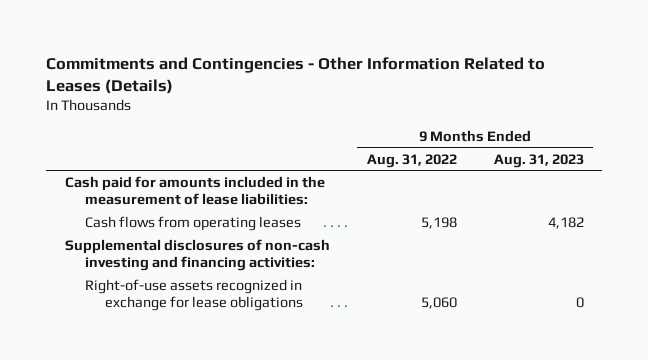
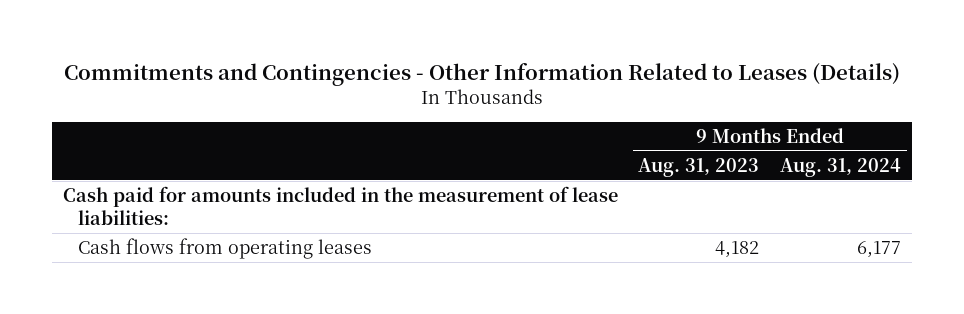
[366,153,457,168] Aug. 31, 2022 -> none
none -> [780,157,902,177] Aug. 31, 2024
[64,239,330,271] Supplemental disclosures of non-cash investing and financing activities: -> none
[84,279,303,311] Right-of-use assets recognized in exchange for lease obligations -> none

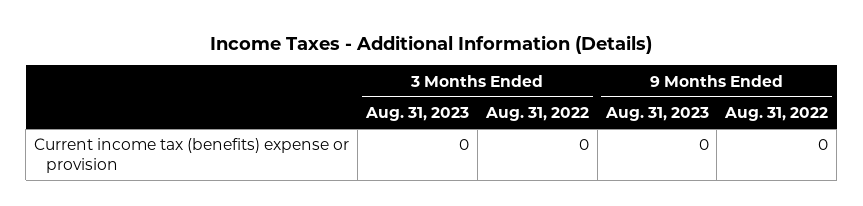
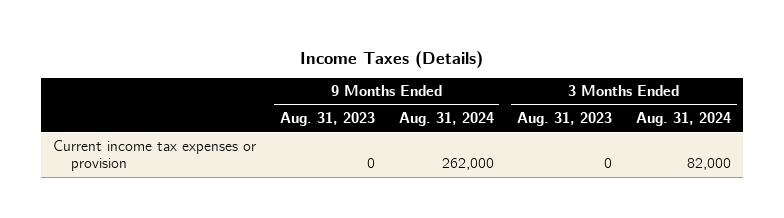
[210,34,653,54] Income Taxes - Additional Information (Details) -> [300,50,484,68] Income Taxes (Details)
[484,106,589,121] Aug. 31, 2022 -> none
[724,106,829,121] Aug. 31, 2022 -> none
none -> [398,112,494,127] Aug. 31, 2024
none -> [635,112,731,127] Aug. 31, 2024
[34,138,350,173] Current income tax (benefits) expense or provision -> [53,140,257,172] Current income tax expenses or provision

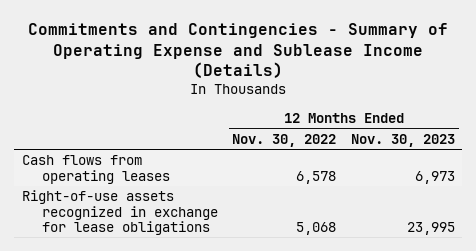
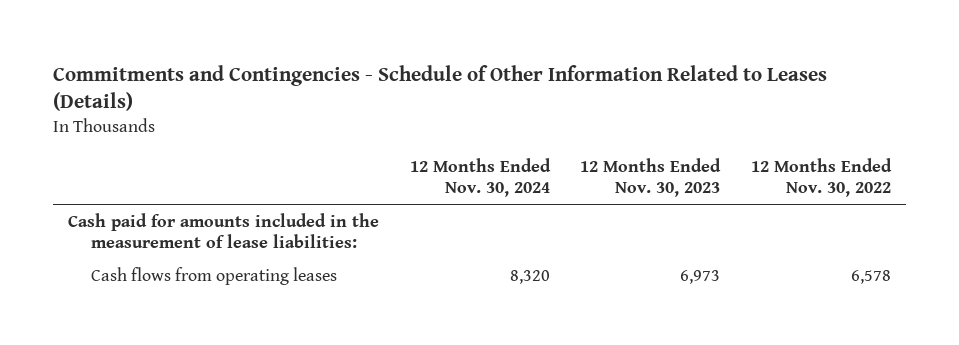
[28,22,449,79] Commitments and Contingencies - Summary of Operating Expense and Sublease Income (Details) -> [53,64,828,112] Commitments and Contingencies - Schedule of Other Information Related to Leases (Details)
none -> [409,158,551,198] 12 Months Ended Nov. 30, 2024
none -> [68,213,380,249] Cash paid for amounts included in the measurement of lease liabilities:
[21,190,218,236] Right-of-use assets recognized in exchange for lease obligations -> none

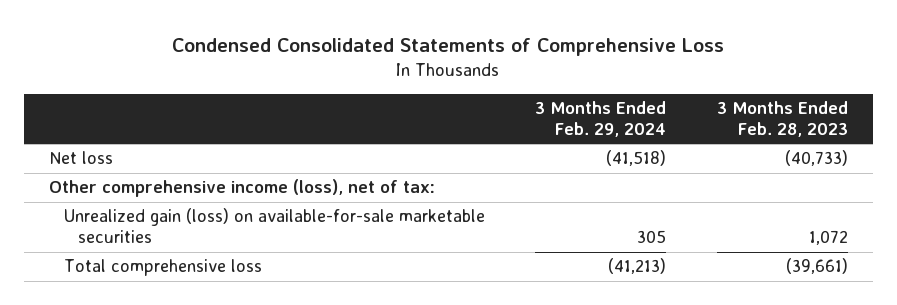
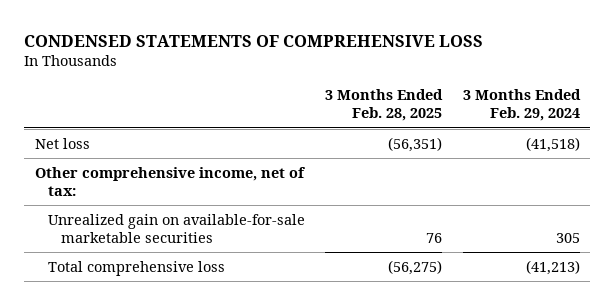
[172,37,725,56] Condensed Consolidated Statements of Comprehensive Loss -> [24,34,484,47] CONDENSED STATEMENTS OF COMPREHENSIVE LOSS
[716,101,848,137] 3 Months Ended Feb. 28, 2023 -> none
none -> [325,89,444,122] 3 Months Ended Feb. 28, 2025
[49,179,436,198] Other comprehensive income (loss), net of tax: -> [34,166,305,196] Other comprehensive income, net of tax:
[63,208,485,244] Unrealized gain (loss) on available-for-sale marketable securities -> [47,213,305,243] Unrealized gain on available-for-sale marketable securities

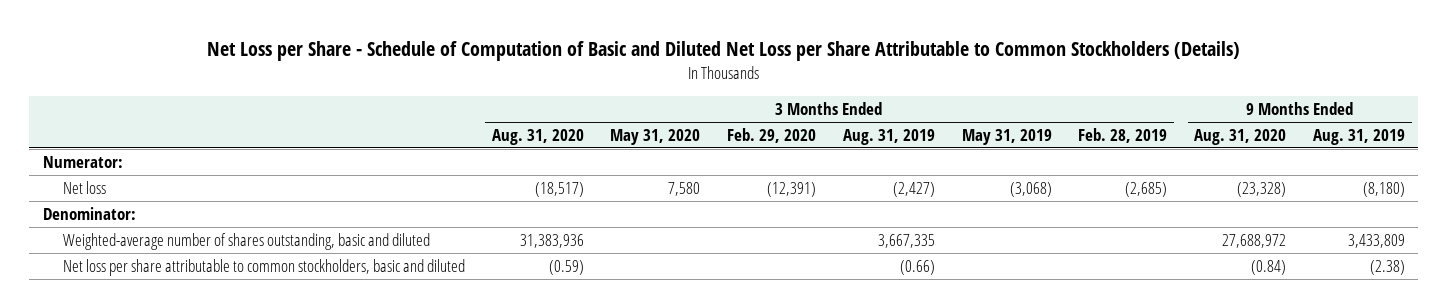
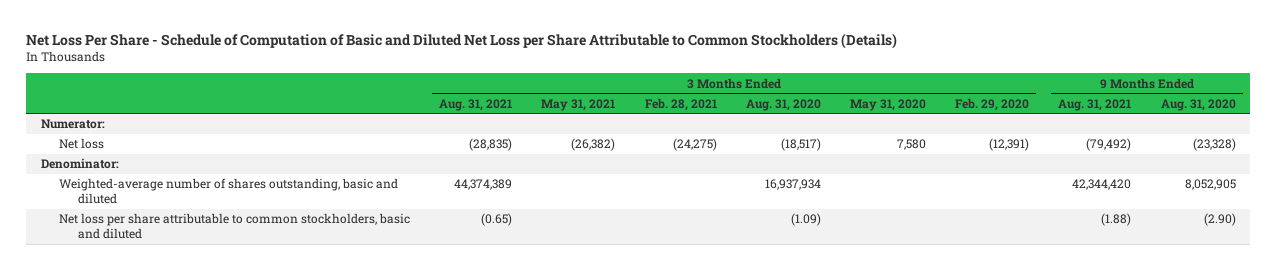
[206,41,1240,62] Net Loss per Share - Schedule of Computation of Basic and Diluted Net Loss per Share Attributable to Common Stockholders (Details) -> [26,32,898,49] Net Loss Per Share - Schedule of Computation of Basic and Diluted Net Loss per Share Attributable to Common Stockholders (Details)
[842,129,935,146] Aug. 31, 2019 -> none
[961,129,1052,146] May 31, 2019 -> none
[1078,128,1168,144] Feb. 28, 2019 -> none
[1313,129,1406,146] Aug. 31, 2019 -> none
none -> [439,98,513,111] Aug. 31, 2021
none -> [541,98,616,111] May 31, 2021
none -> [644,97,717,111] Feb. 28, 2021
none -> [1058,98,1132,111] Aug. 31, 2021
[519,233,584,248] 31,383,936 -> [764,179,821,191] 16,937,934
[1222,233,1287,248] 27,688,972 -> [1184,179,1236,191] 8,052,905
[548,259,584,275] (0.59) -> [790,213,821,227] (1.09)
[1251,259,1287,275] (0.84) -> [1203,213,1236,227] (2.90)

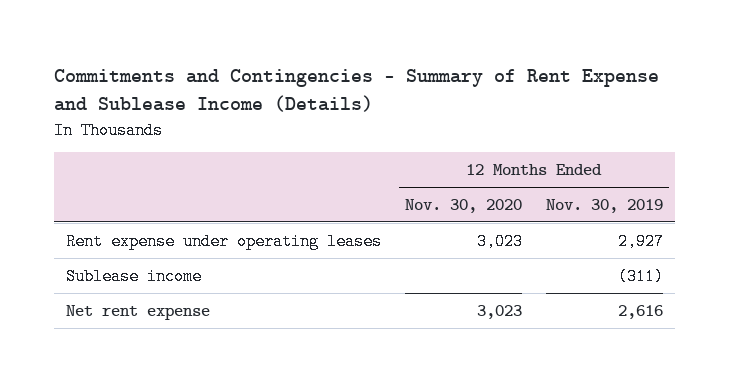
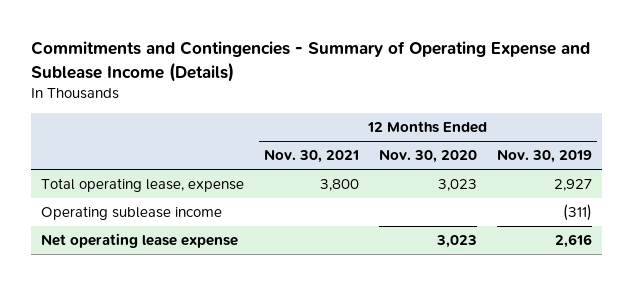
[54,69,660,113] Commitments and Contingencies - Summary of Rent Expense and Sublease Income (Details) -> [31,41,591,82] Commitments and Contingencies - Summary of Operating Expense and Sublease Income (Details)
none -> [263,150,359,164] Nov. 30, 2021
[66,232,383,250] Rent expense under operating leases -> [41,178,245,193] Total operating lease, expense
[66,267,203,285] Sublease income -> [41,206,223,221] Operating sublease income
[66,304,211,320] Net rent expense -> [41,233,239,249] Net operating lease expense

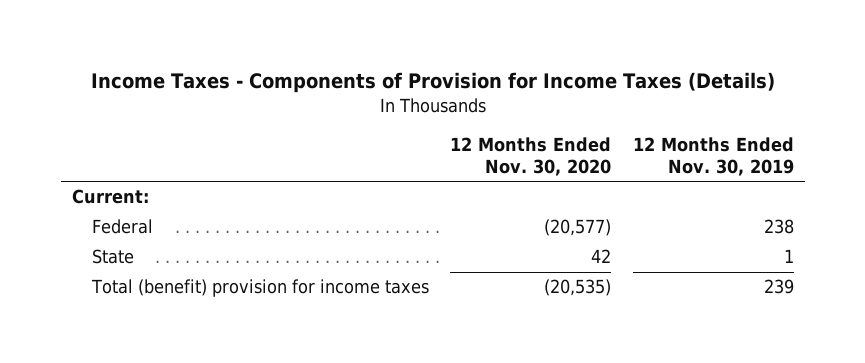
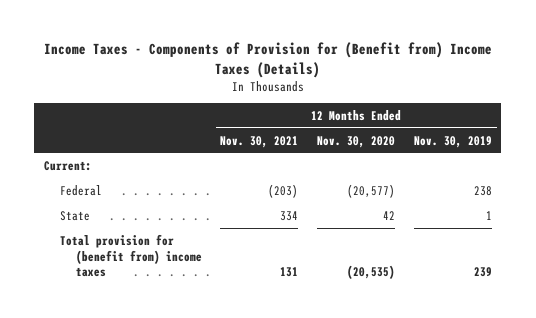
[90,72,775,94] Income Taxes - Components of Provision for Income Taxes (Details) -> [43,41,492,78] Income Taxes - Components of Provision for (Benefit from) Income Taxes (Details)
none -> [220,135,299,148] Nov. 30, 2021
[91,279,430,298] Total (benefit) provision for income taxes -> [59,233,202,278] Total provision for (benefit from) income taxes

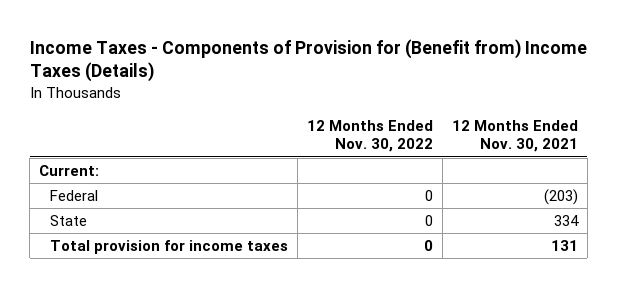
[317,135,396,148] Nov. 30, 2020 -> none
[414,135,493,148] Nov. 30, 2019 -> none
none -> [307,120,434,153] 12 Months Ended Nov. 30, 2022
[59,233,202,278] Total provision for (benefit from) income taxes -> [50,240,289,255] Total provision for income taxes

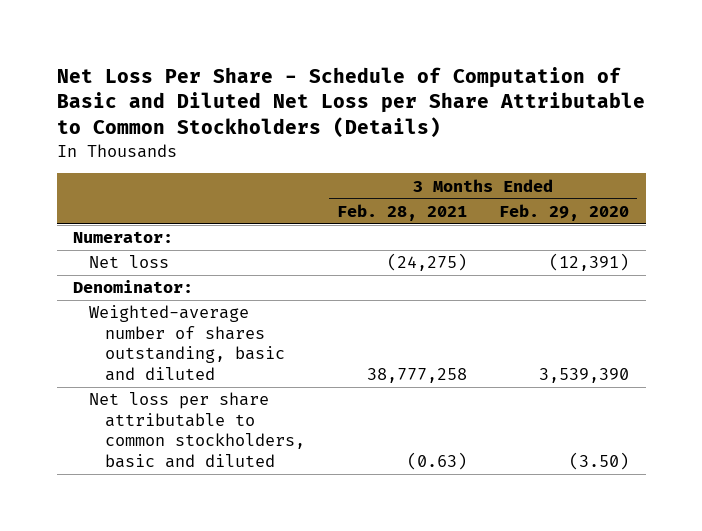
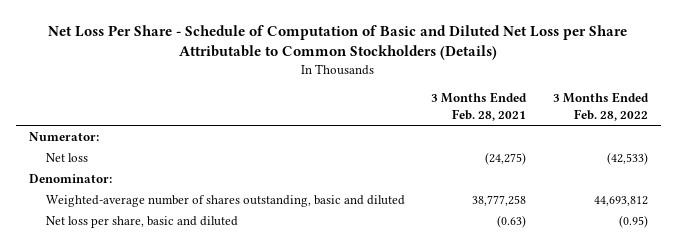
[499,203,630,221] Feb. 29, 2020 -> none
none -> [552,92,649,121] 3 Months Ended Feb. 28, 2022
[88,392,305,468] Net loss per share attributable to common stockholders, basic and diluted -> [46,215,239,228] Net loss per share, basic and diluted

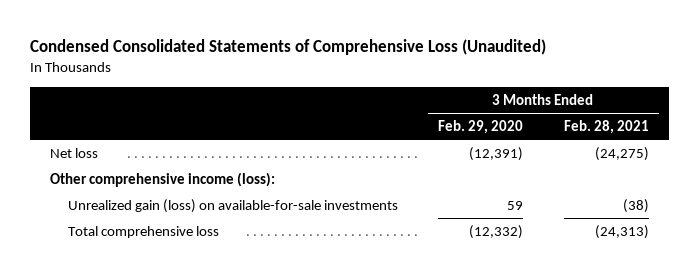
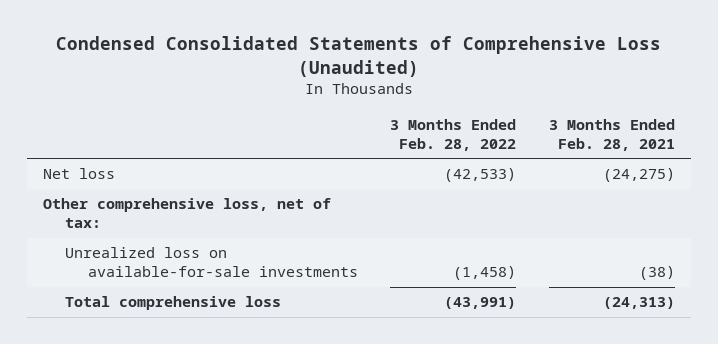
[438,119,524,134] Feb. 29, 2020 -> none
none -> [390,118,517,151] 3 Months Ended Feb. 28, 2022
[49,171,275,187] Other comprehensive income (loss): -> [43,198,332,229] Other comprehensive loss, net of tax:
[67,198,398,213] Unrealized gain (loss) on available-for-sale investments -> [65,247,358,278] Unrealized loss on available-for-sale investments

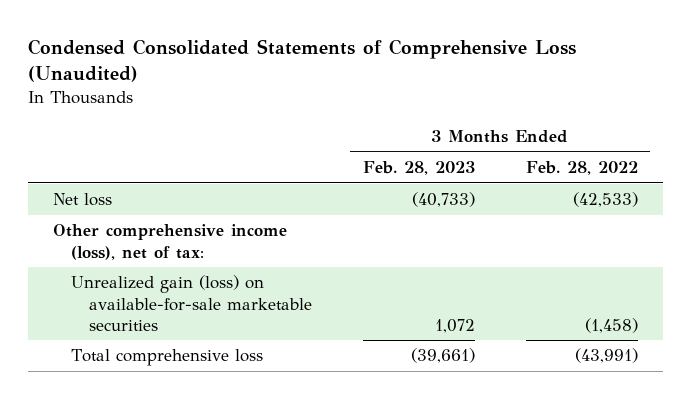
[548,118,675,151] 3 Months Ended Feb. 28, 2021 -> none
none -> [362,161,475,176] Feb. 28, 2023
[43,198,332,229] Other comprehensive loss, net of tax: -> [53,224,288,260] Other comprehensive income (loss), net of tax:
[65,247,358,278] Unrealized loss on available-for-sale investments -> [70,275,312,331] Unrealized gain (loss) on available-for-sale marketable securities

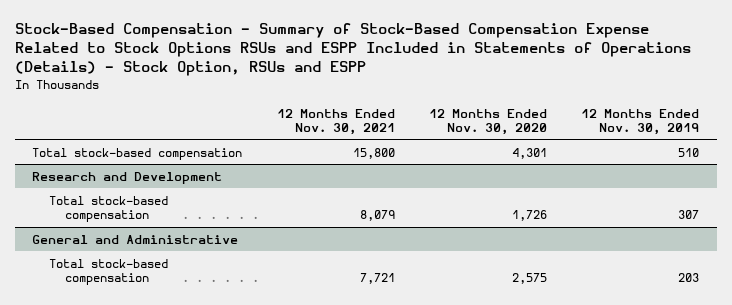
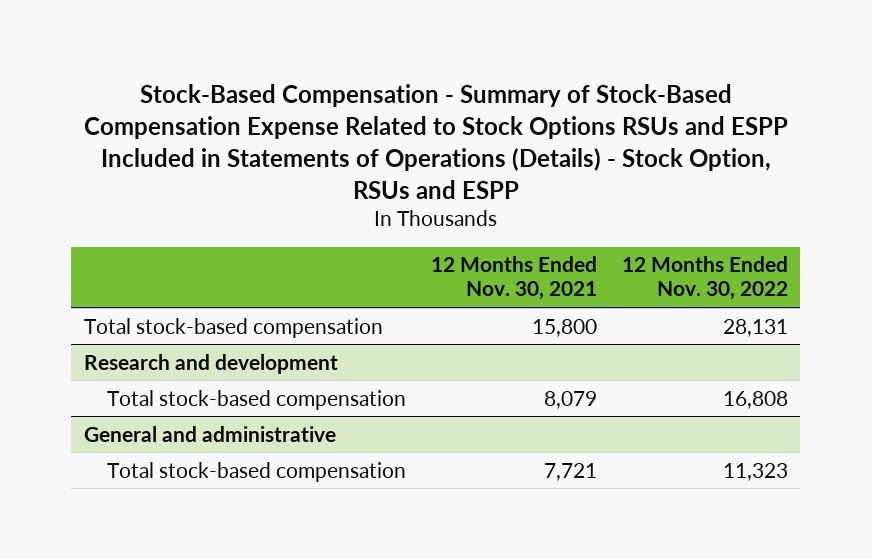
[429,108,548,135] 12 Months Ended Nov. 30, 2020 -> none
[581,108,700,135] 12 Months Ended Nov. 30, 2019 -> none
none -> [621,256,788,301] 12 Months Ended Nov. 30, 2022
[32,171,223,184] Research and Development -> [83,353,338,374] Research and development
[32,234,239,244] General and Administrative -> [83,425,336,442] General and administrative

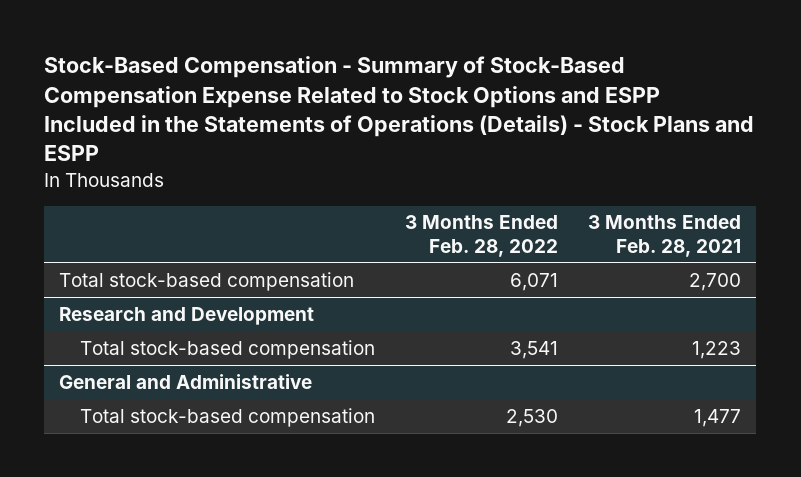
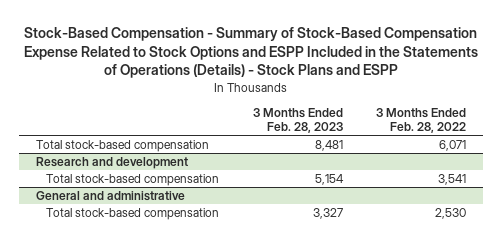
[588,215,742,257] 3 Months Ended Feb. 28, 2021 -> none
none -> [252,107,343,133] 3 Months Ended Feb. 28, 2023
[59,306,315,325] Research and Development -> [35,157,188,170] Research and development
[59,373,313,389] General and Administrative -> [35,191,185,202] General and administrative

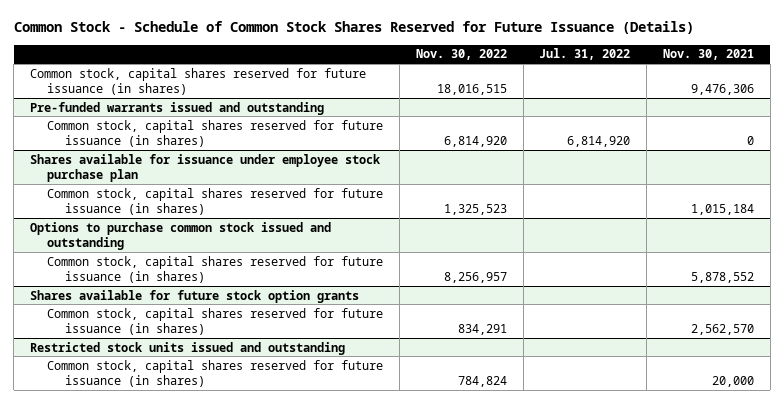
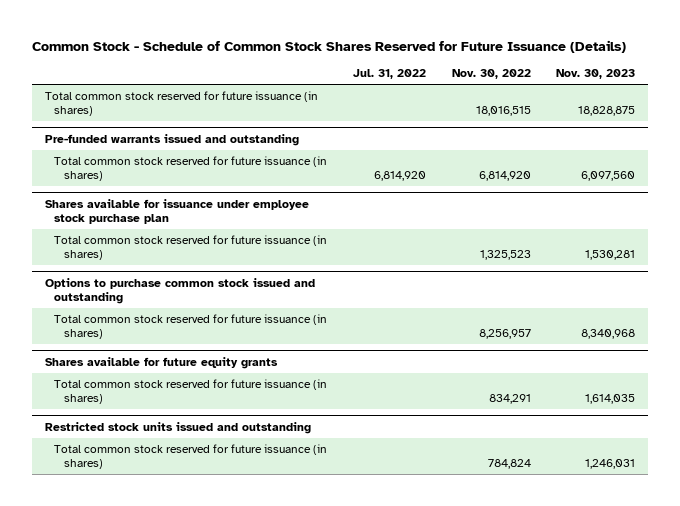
[663,49,755,61] Nov. 30, 2021 -> none
none -> [556,69,636,80] Nov. 30, 2023
[29,67,366,95] Common stock, capital shares reserved for future issuance (in shares) -> [45,90,319,116] Total common stock reserved for future issuance (in shares)
[47,119,384,147] Common stock, capital shares reserved for future issuance (in shares) -> [54,155,328,181] Total common stock reserved for future issuance (in shares)
[47,187,384,215] Common stock, capital shares reserved for future issuance (in shares) -> [54,234,328,260] Total common stock reserved for future issuance (in shares)
[47,255,384,283] Common stock, capital shares reserved for future issuance (in shares) -> [54,313,328,339] Total common stock reserved for future issuance (in shares)
[29,289,359,303] Shares available for future stock option grants -> [45,356,279,369] Shares available for future equity grants
[47,307,384,335] Common stock, capital shares reserved for future issuance (in shares) -> [54,378,328,404] Total common stock reserved for future issuance (in shares)
[47,359,384,387] Common stock, capital shares reserved for future issuance (in shares) -> [54,443,328,469] Total common stock reserved for future issuance (in shares)

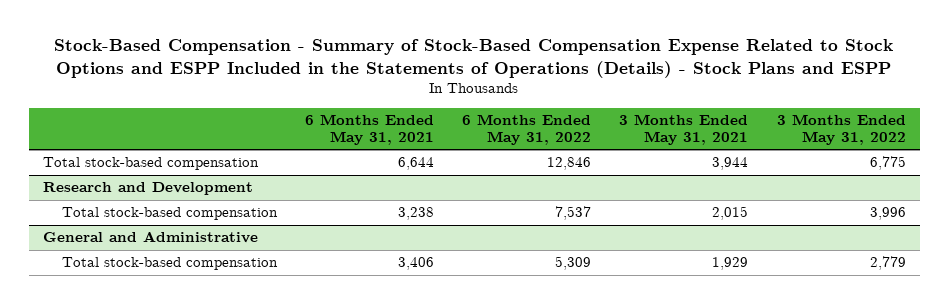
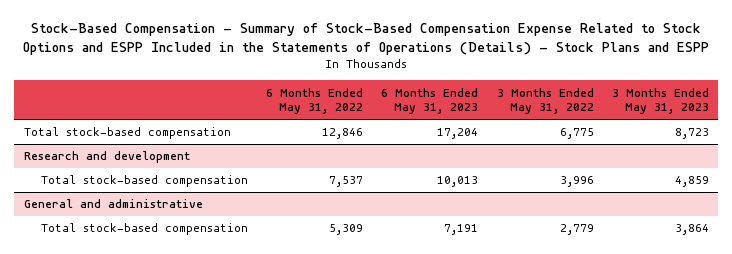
[304,114,434,145] 6 Months Ended May 31, 2021 -> none
[619,114,749,145] 3 Months Ended May 31, 2021 -> none
none -> [381,87,479,115] 6 Months Ended May 31, 2023
none -> [611,87,709,115] 3 Months Ended May 31, 2023
[43,182,254,196] Research and Development -> [23,151,190,164] Research and development
[43,231,259,244] General and Administrative -> [23,199,203,209] General and administrative

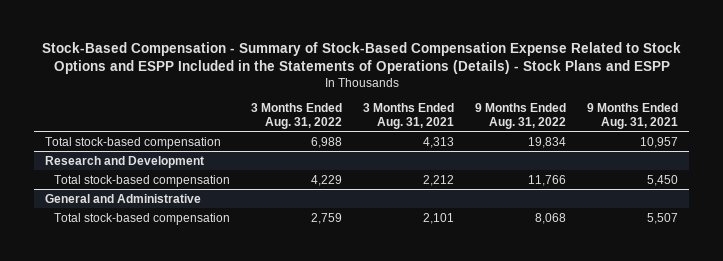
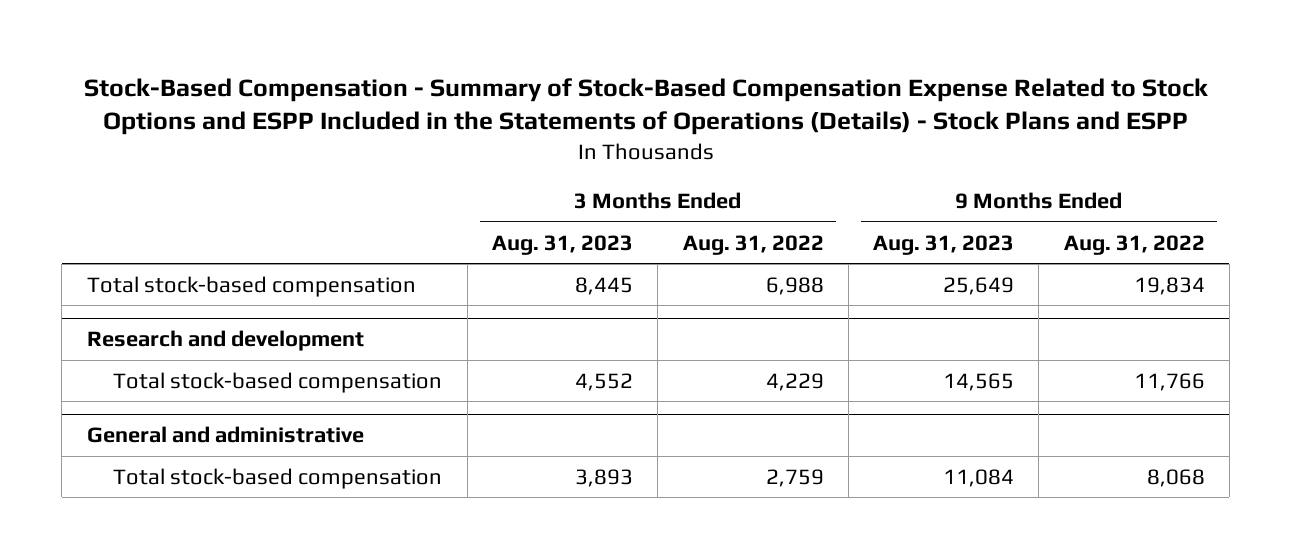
[363,103,455,130] 3 Months Ended Aug. 31, 2021 -> none
[587,103,679,130] 9 Months Ended Aug. 31, 2021 -> none
none -> [492,234,634,255] Aug. 31, 2023
none -> [873,234,1015,255] Aug. 31, 2023
[44,155,204,168] Research and Development -> [86,330,364,352] Research and development
[44,193,201,203] General and Administrative -> [86,426,364,444] General and administrative

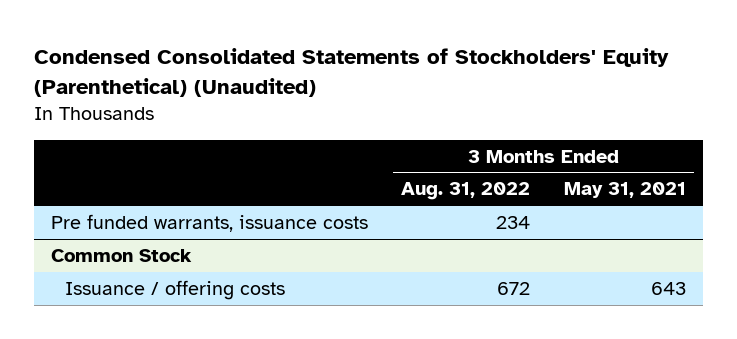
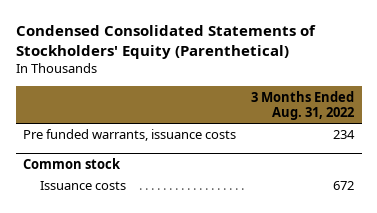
[34,48,670,98] Condensed Consolidated Statements of Stockholders' Equity (Parenthetical) (Unaudited) -> [15,24,316,59] Condensed Consolidated Statements of Stockholders' Equity (Parenthetical)
[563,182,686,199] May 31, 2021 -> none
[50,248,192,262] Common Stock -> [23,158,122,170] Common stock
[64,279,285,300] Issuance / offering costs -> [39,181,126,191] Issuance costs

